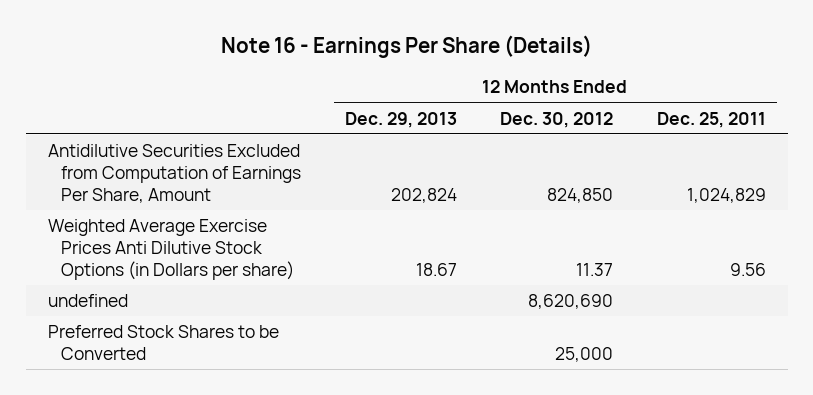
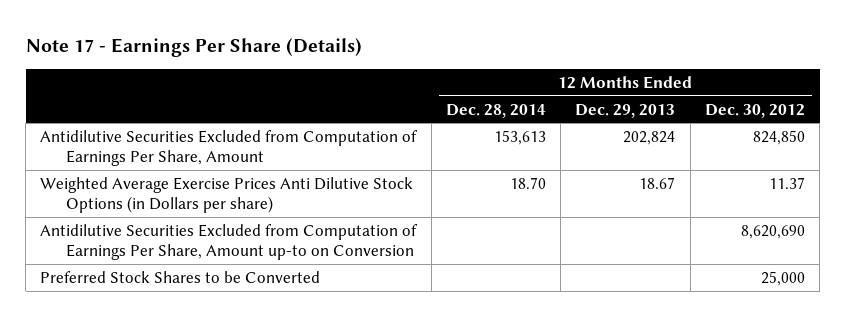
[220,35,592,59] Note 16 - Earnings Per Share (Details) -> [25,38,362,58] Note 17 - Earnings Per Share (Details)
[656,111,766,128] Dec. 25, 2011 -> none
none -> [445,103,546,118] Dec. 28, 2014
[47,294,128,308] undefined -> [40,223,419,261] Antidilutive Securities Excluded from Computation of Earnings Per Share, Amount up-to on Conversion

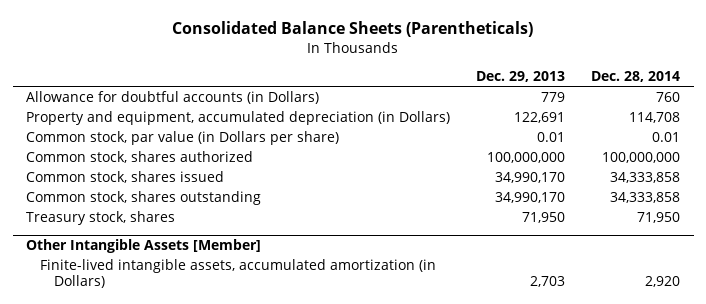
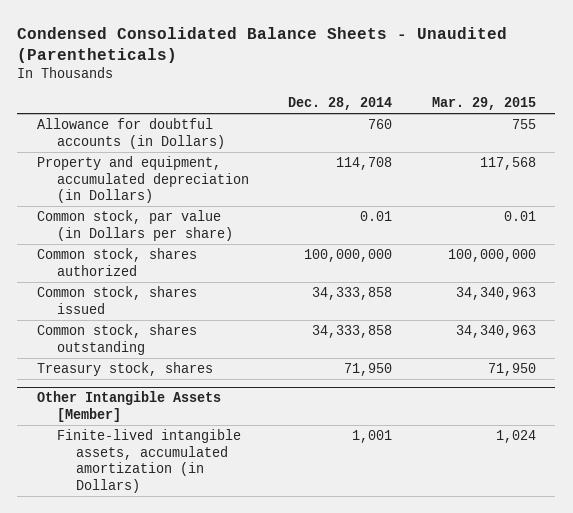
[172,21,534,38] Consolidated Balance Sheets (Parentheticals) -> [17,26,508,63] Condensed Consolidated Balance Sheets - Unaudited (Parentheticals)
[476,71,566,83] Dec. 29, 2013 -> none
none -> [431,97,536,111] Mar. 29, 2015
[645,275,681,287] 2,920 -> [352,430,393,444] 1,001

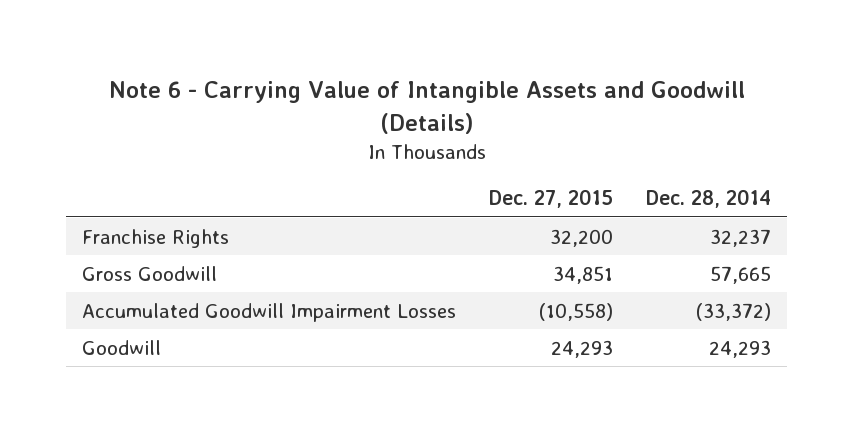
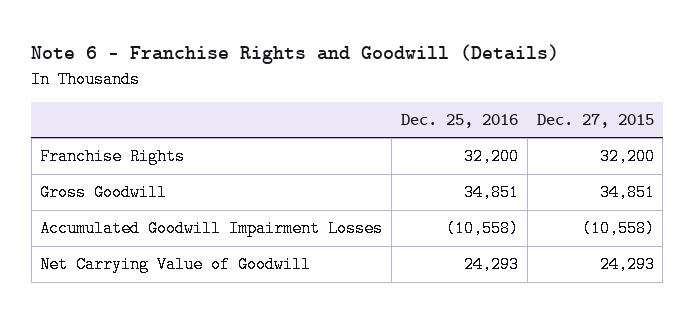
[108,81,745,134] Note 6 - Carrying Value of Intangible Assets and Goodwill (Details) -> [31,44,560,65] Note 6 - Franchise Rights and Goodwill (Details)
[646,189,772,209] Dec. 28, 2014 -> none
none -> [401,114,519,129] Dec. 25, 2016
[82,339,162,355] Goodwill -> [40,256,312,274] Net Carrying Value of Goodwill

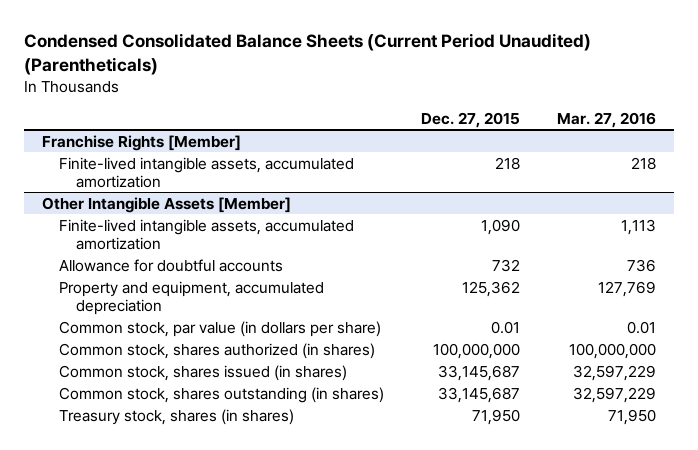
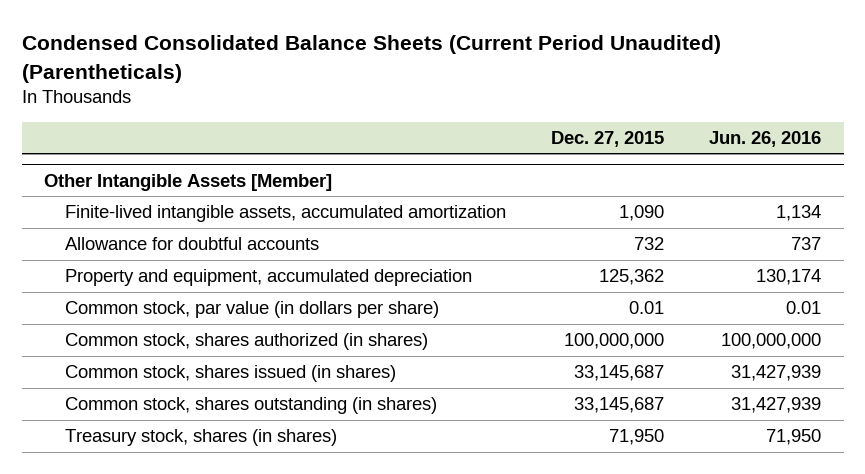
[556,111,656,128] Mar. 27, 2016 -> none
none -> [708,130,821,147] Jun. 26, 2016
[41,134,241,151] Franchise Rights [Member] -> none
[58,156,354,188] Finite-lived intangible assets, accumulated amortization -> none

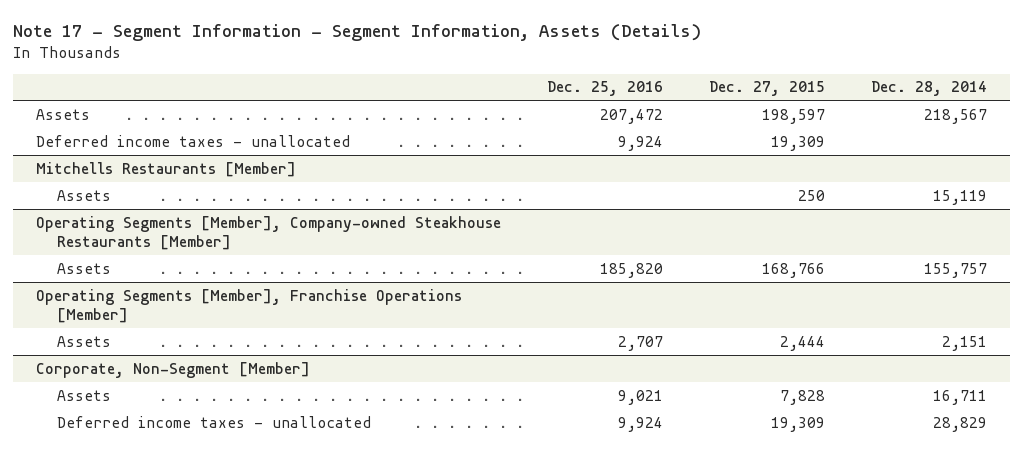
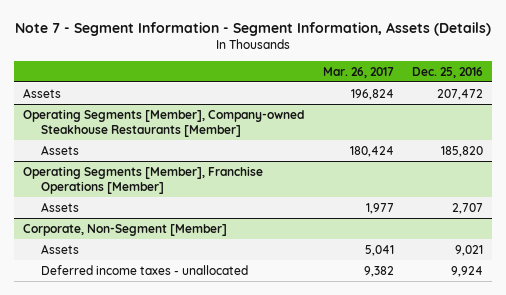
[13,24,702,42] Note 17 - Segment Information - Segment Information, Assets (Details) -> [15,21,492,36] Note 7 - Segment Information - Segment Information, Assets (Details)
[709,81,826,97] Dec. 27, 2015 -> none
[871,81,988,97] Dec. 28, 2014 -> none
none -> [322,66,394,78] Mar. 26, 2017
[36,134,351,147] Deferred income taxes - unallocated -> none
[36,161,297,177] Mitchells Restaurants [Member] -> none
[56,189,111,201] Assets -> none

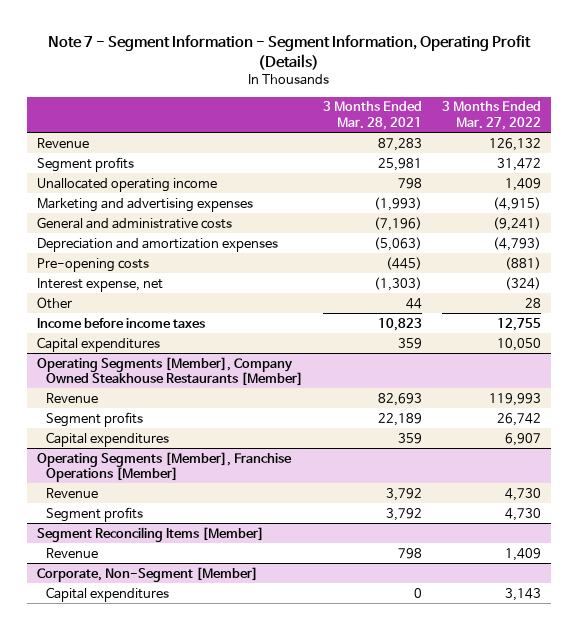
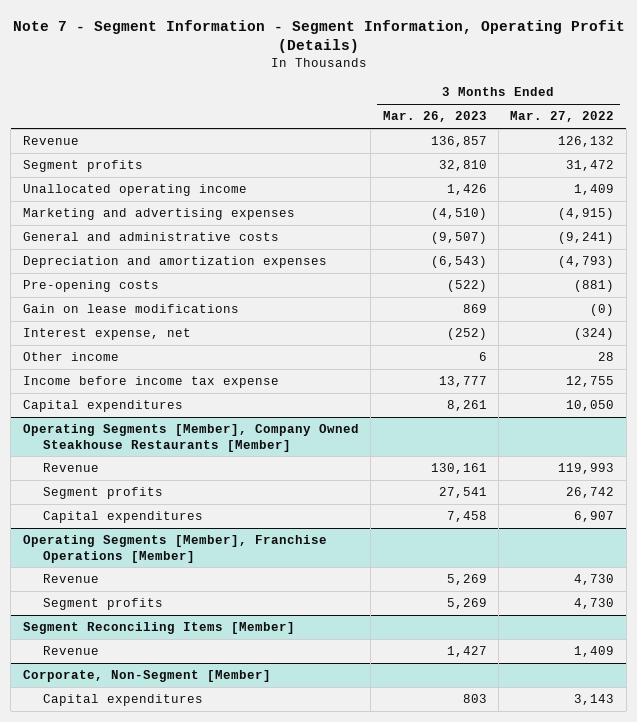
[323,101,423,130] 3 Months Ended Mar. 28, 2021 -> none
none -> [382,111,487,123] Mar. 26, 2023
none -> [22,304,239,314] Gain on lease modifications
[36,296,72,309] Other -> [22,352,119,362] Other income
[36,317,205,328] Income before income taxes -> [22,376,279,389] Income before income tax expense

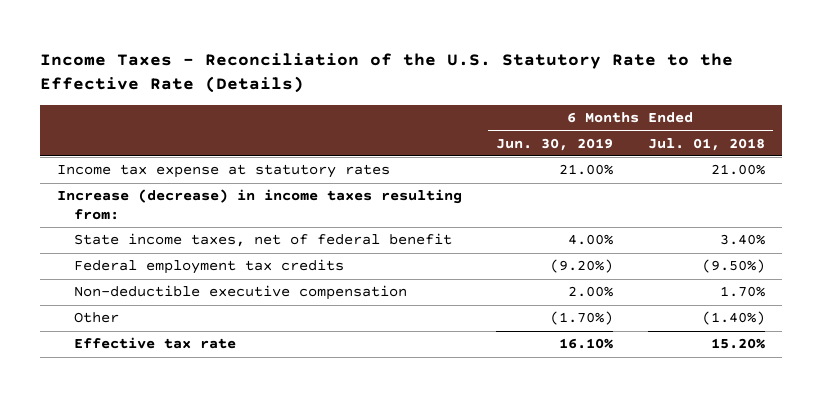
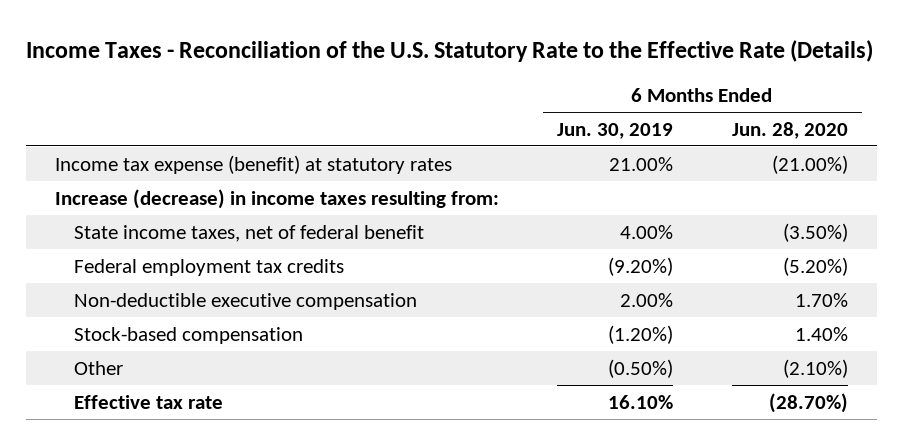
[647,137,765,151] Jul. 01, 2018 -> none
none -> [731,121,848,139] Jun. 28, 2020
[57,164,391,179] Income tax expense at statutory rates -> [55,154,453,174] Income tax expense (benefit) at statutory rates
none -> [73,326,303,344] Stock-based compensation
[550,311,614,326] (1.70%) -> [608,358,674,378] (0.50%)

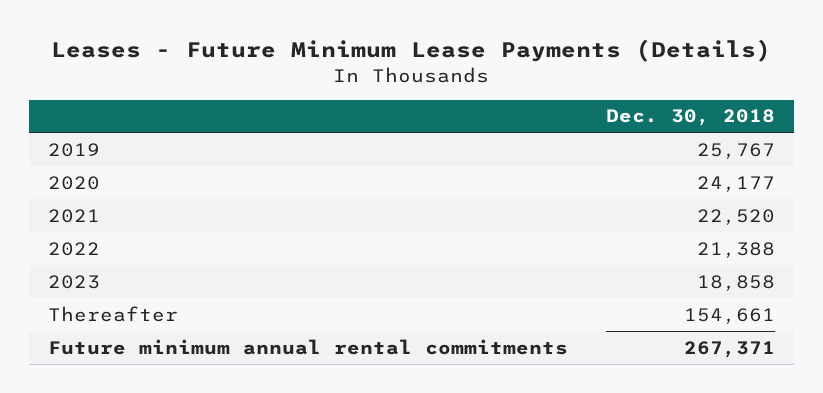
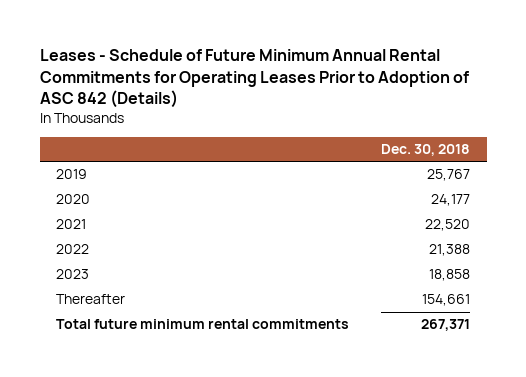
[51,39,772,63] Leases - Future Minimum Lease Payments (Details) -> [39,49,469,109] Leases - Schedule of Future Minimum Annual Rental Commitments for Operating Leases Prior to Adoption of ASC 842 (Details)
[47,338,568,355] Future minimum annual rental commitments -> [55,319,349,330] Total future minimum rental commitments

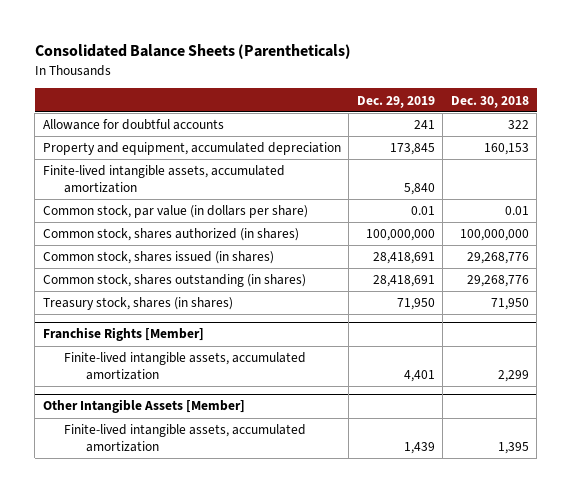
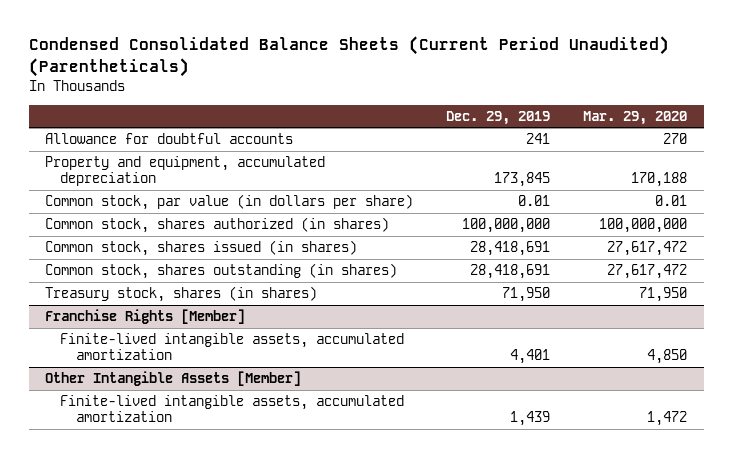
[34,44,351,60] Consolidated Balance Sheets (Parentheticals) -> [28,36,669,77] Condensed Consolidated Balance Sheets (Current Period Unaudited) (Parentheticals)
[450,95,529,108] Dec. 30, 2018 -> none
none -> [583,110,688,125] Mar. 29, 2020
[42,165,285,193] Finite-lived intangible assets, accumulated amortization -> none

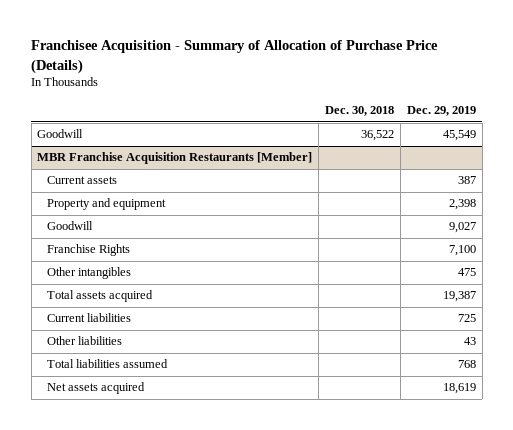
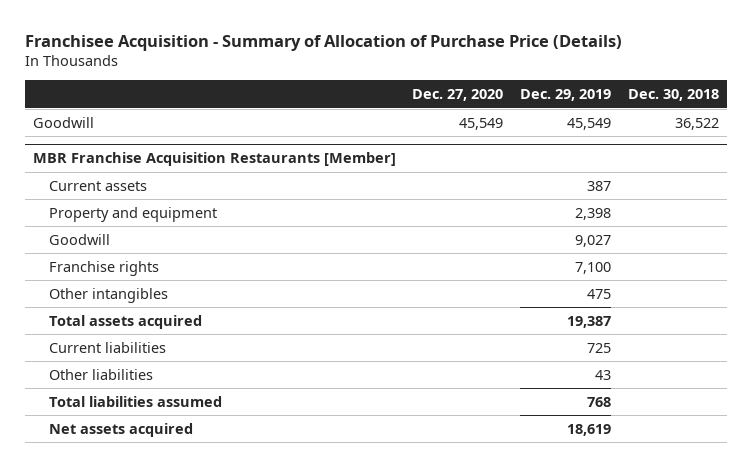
none -> [412,89,504,102] Dec. 27, 2020
[47,244,131,257] Franchise Rights -> [48,260,159,276] Franchise rights

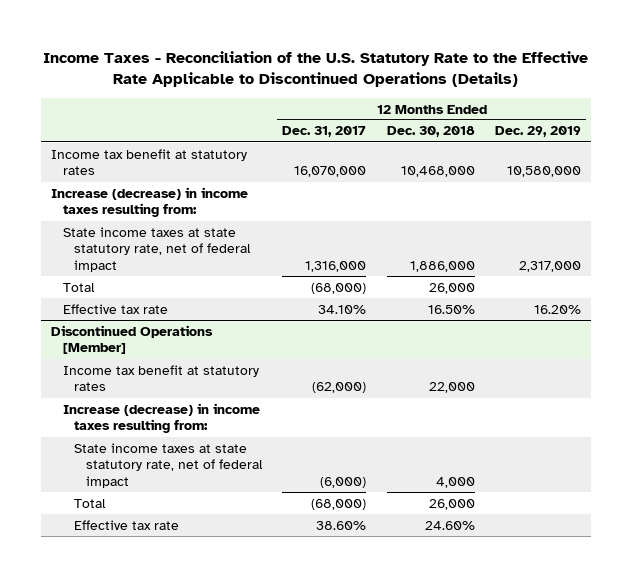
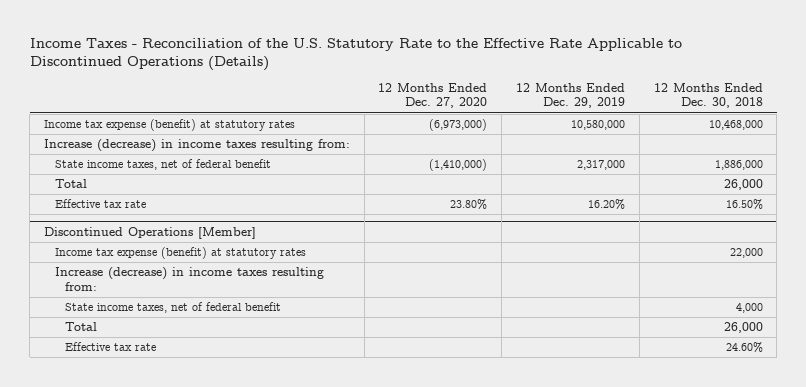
[282,126,367,138] Dec. 31, 2017 -> none
none -> [378,82,488,109] 12 Months Ended Dec. 27, 2020
[51,148,248,176] Income tax benefit at statutory rates -> [43,119,295,132] Income tax expense (benefit) at statutory rates
[62,226,252,273] State income taxes at state statutory rate, net of federal impact -> [54,159,271,171] State income taxes, net of federal benefit
[62,364,259,392] Income tax benefit at statutory rates -> [54,247,306,260] Income tax expense (benefit) at statutory rates
[74,442,263,489] State income taxes at state statutory rate, net of federal impact -> [65,302,282,314] State income taxes, net of federal benefit

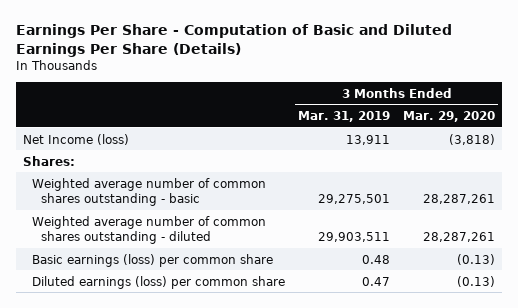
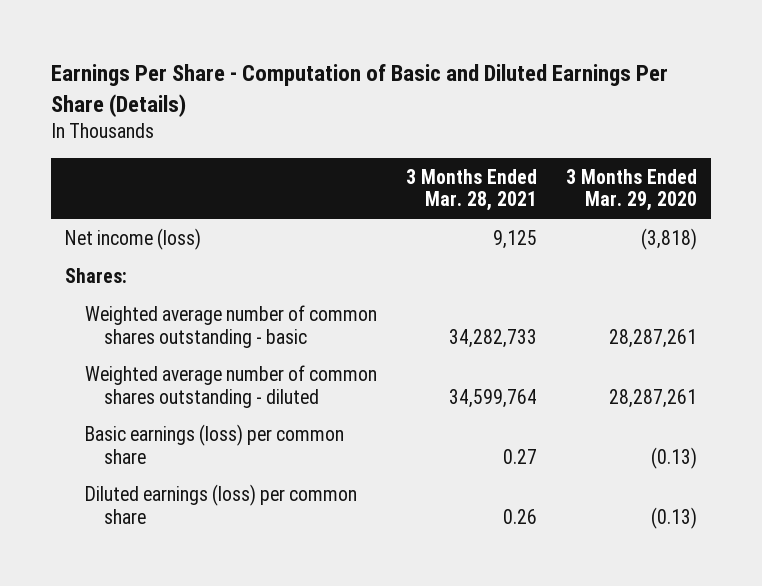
[298,111,391,123] Mar. 31, 2019 -> none
none -> [405,168,537,212] 3 Months Ended Mar. 28, 2021
[22,133,129,145] Net Income (loss) -> [65,227,202,250] Net income (loss)

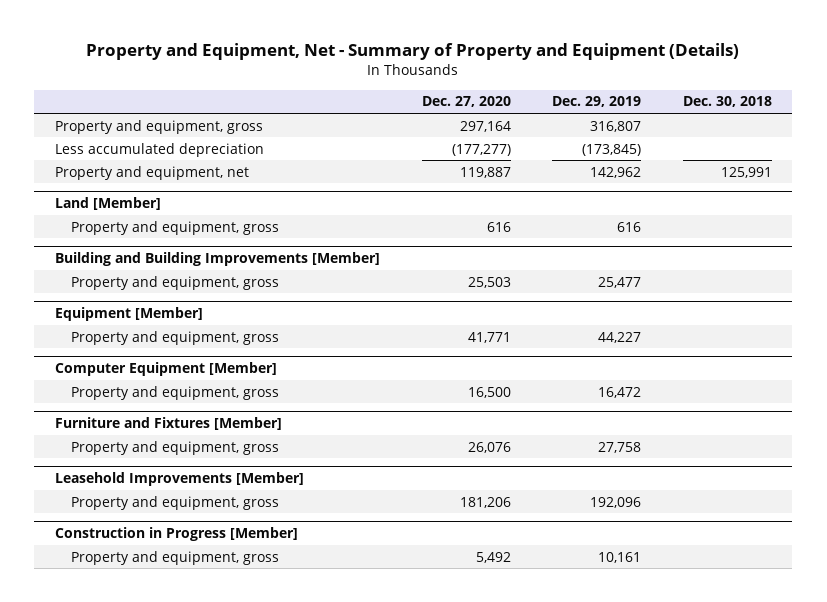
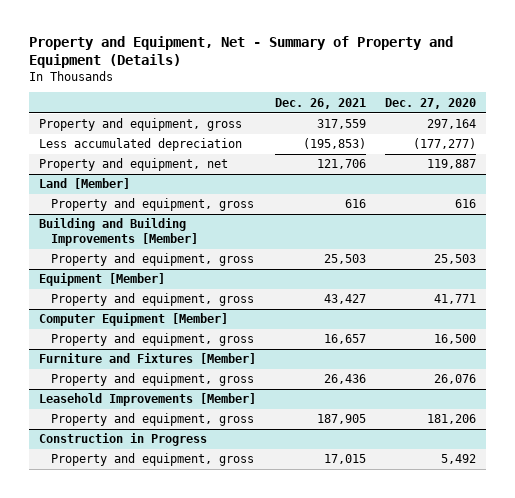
[552,96,642,108] Dec. 29, 2019 -> none
[682,96,772,108] Dec. 30, 2018 -> none
none -> [274,97,366,109] Dec. 26, 2021
[55,527,299,542] Construction in Progress [Member] -> [38,433,207,447] Construction in Progress

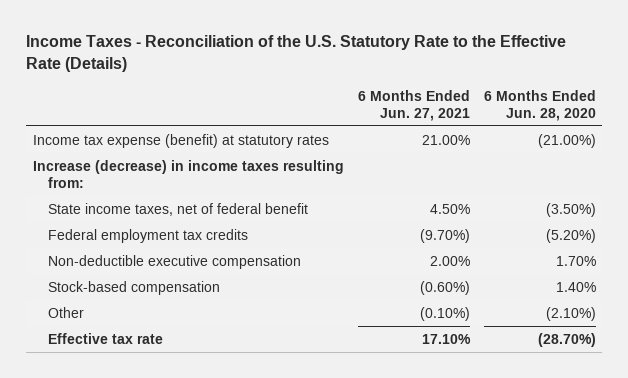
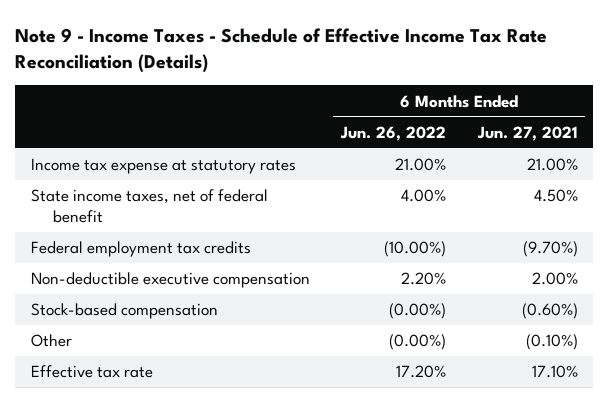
[25,35,566,72] Income Taxes - Reconciliation of the U.S. Statutory Rate to the Effective Rate (Details) -> [14,27,547,74] Note 9 - Income Taxes - Schedule of Effective Income Tax Rate Reconciliation (Details)
[483,89,596,121] 6 Months Ended Jun. 28, 2020 -> none
none -> [340,125,447,141] Jun. 26, 2022
[32,159,344,188] Increase (decrease) in income taxes resulting from: -> none
[32,133,329,148] Income tax expense (benefit) at statutory rates -> [30,158,296,175] Income tax expense at statutory rates

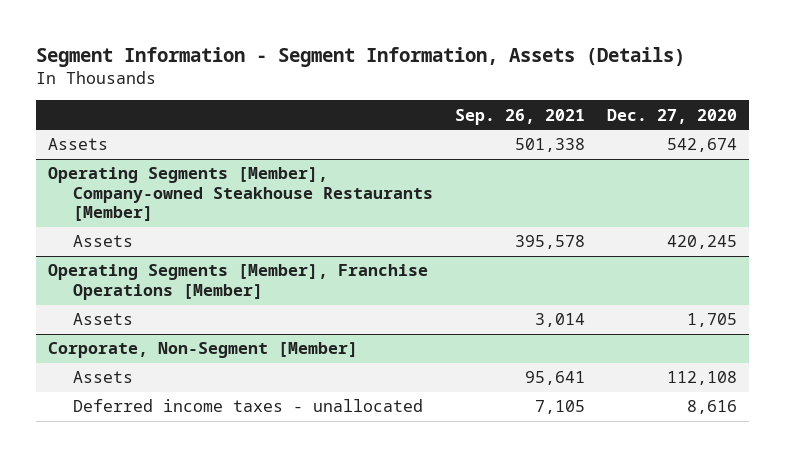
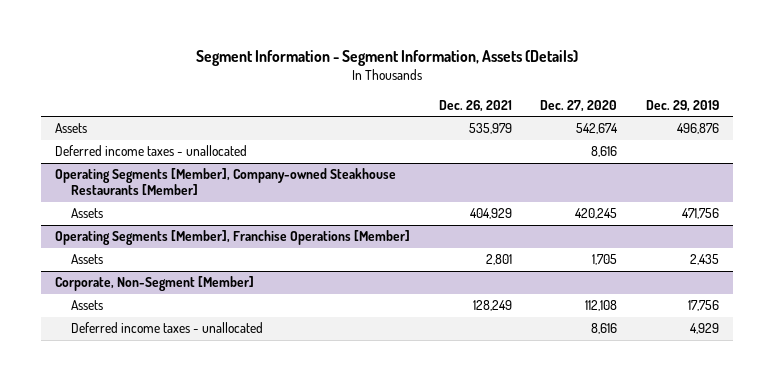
[454,108,585,125] Sep. 26, 2021 -> none
none -> [438,99,512,112] Dec. 26, 2021
none -> [646,99,720,112] Dec. 29, 2019
none -> [55,145,248,157] Deferred income taxes - unallocated

